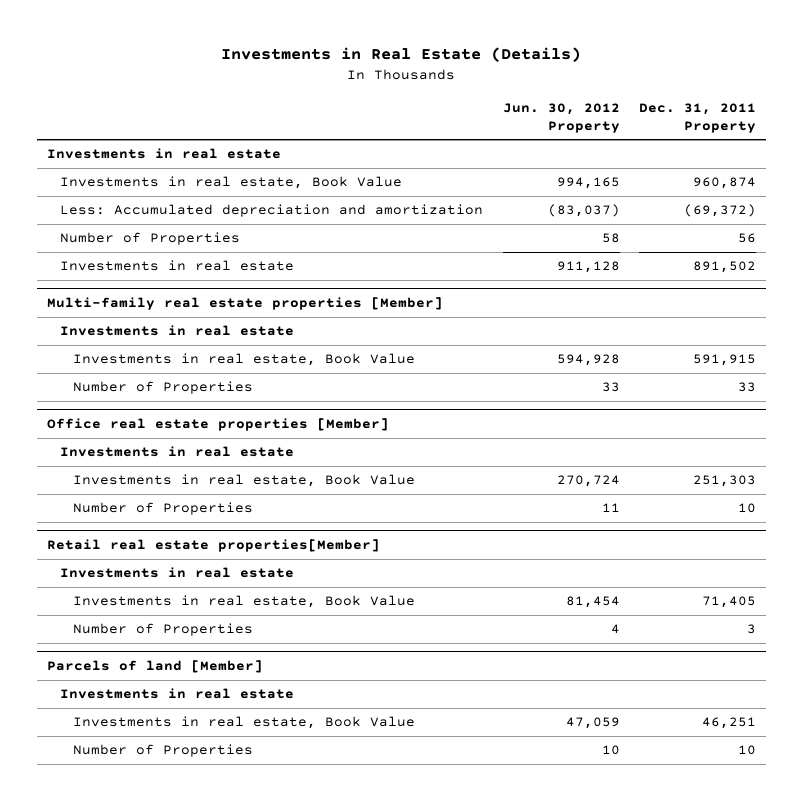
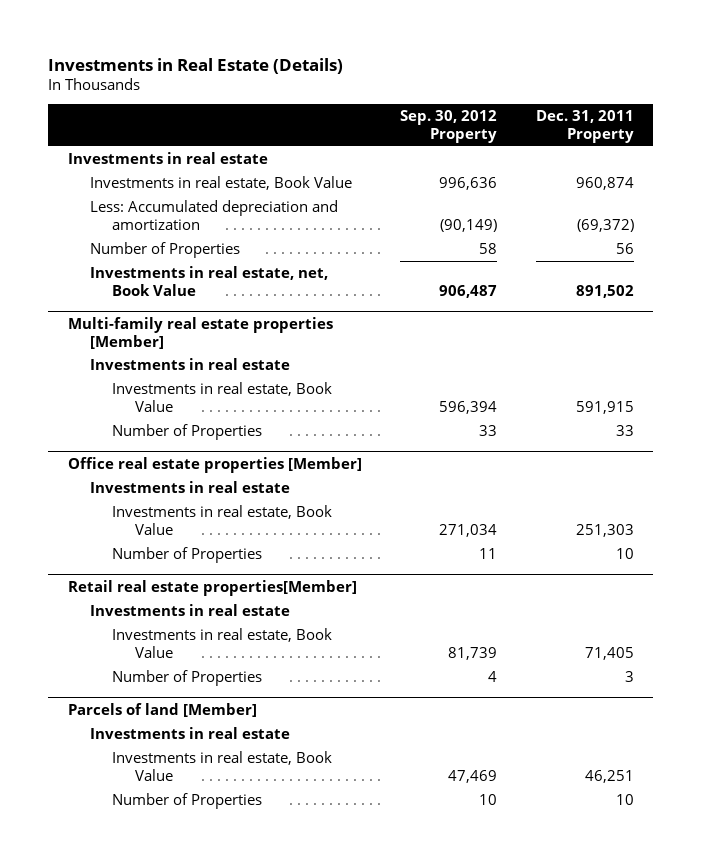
[502,102,620,133] Jun. 30, 2012 Property -> none
none -> [400,110,498,143] Sep. 30, 2012 Property
[60,260,295,272] Investments in real estate -> [89,265,328,296] Investments in real estate, net, Book Value

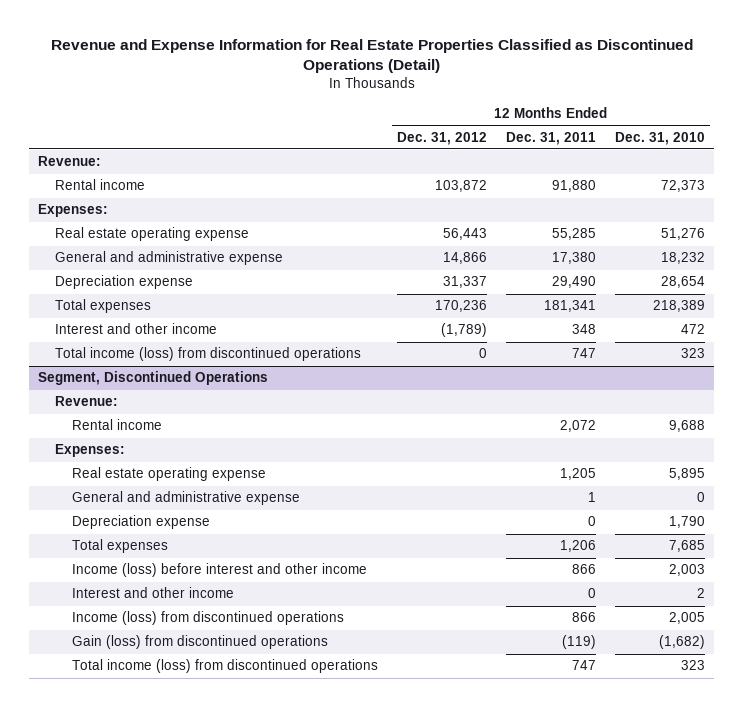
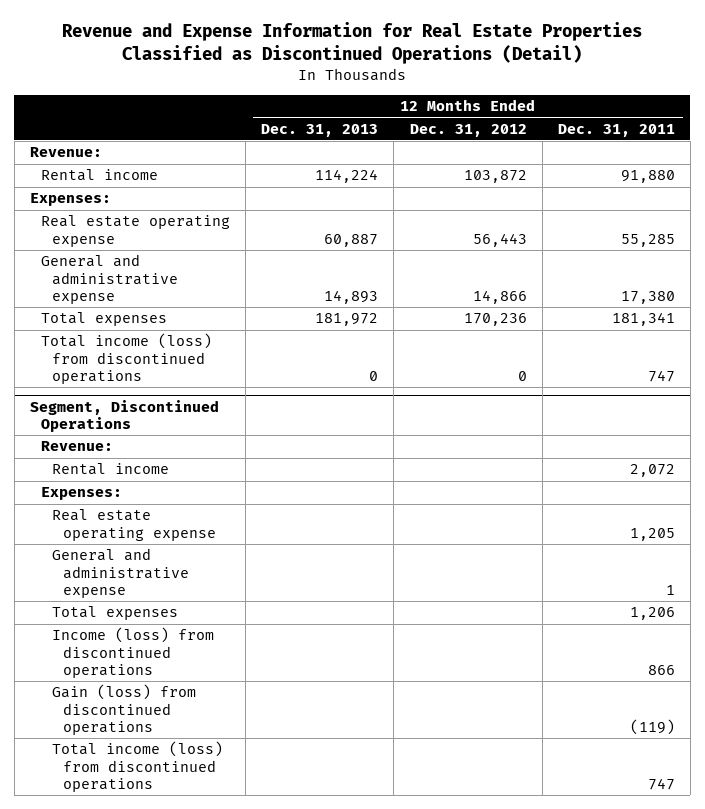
[614,131,705,145] Dec. 31, 2010 -> none
none -> [261,123,379,137] Dec. 31, 2013
[55,275,194,290] Depreciation expense -> none
[55,323,218,335] Interest and other income -> none
[71,515,210,530] Depreciation expense -> none
[71,563,367,578] Income (loss) before interest and other income -> none
[71,587,234,599] Interest and other income -> none

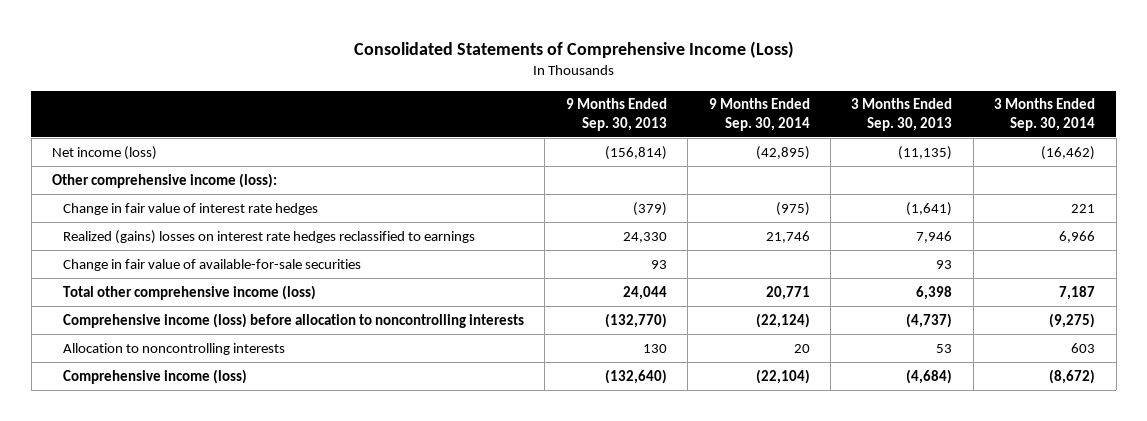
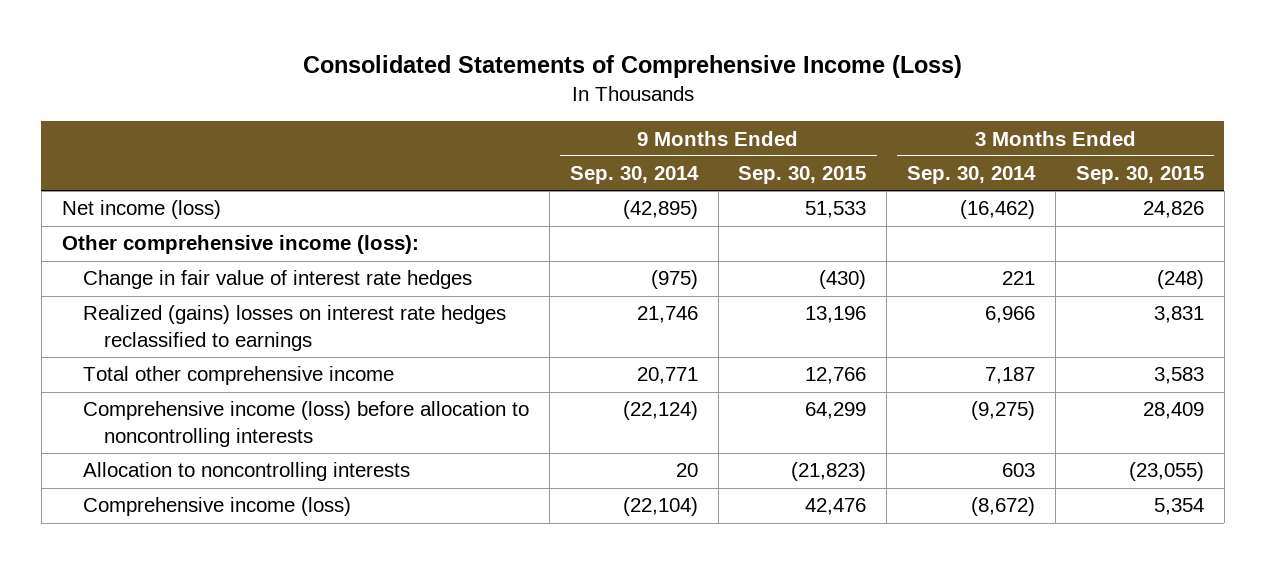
[565,98,667,131] 9 Months Ended Sep. 30, 2013 -> none
[851,98,953,131] 3 Months Ended Sep. 30, 2013 -> none
none -> [738,166,867,185] Sep. 30, 2015
none -> [1076,166,1205,185] Sep. 30, 2015
[62,258,361,271] Change in fair value of available-for-sale securities -> none
[62,284,316,300] Total other comprehensive income (loss) -> [82,366,394,386] Total other comprehensive income

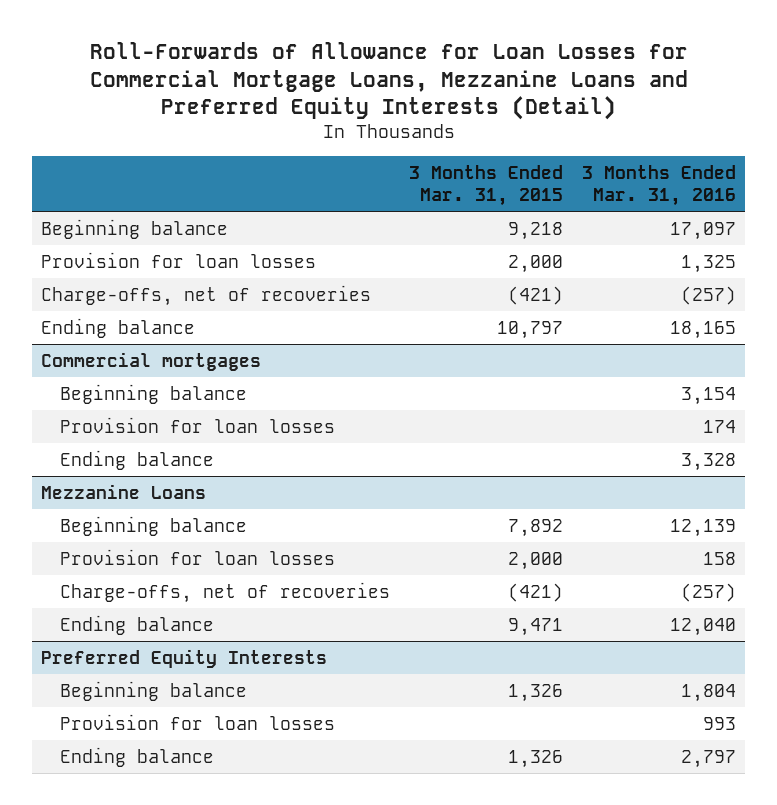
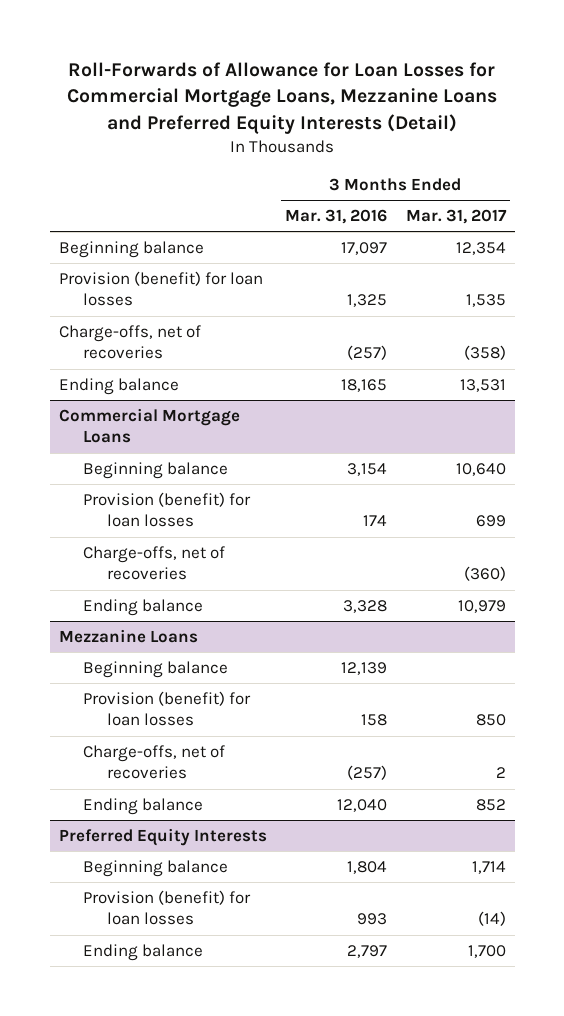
[409,164,564,206] 3 Months Ended Mar. 31, 2015 -> none
none -> [405,209,507,225] Mar. 31, 2017
[41,251,317,268] Provision for loan losses -> [58,271,263,307] Provision (benefit) for loan losses
[41,351,262,371] Commercial mortgages -> none
none -> [58,408,240,444] Commercial Mortgage Loans
[60,416,336,433] Provision for loan losses -> [83,492,252,528] Provision (benefit) for loan losses
none -> [83,546,226,581] Charge-offs, net of recoveries
[60,548,336,565] Provision for loan losses -> [83,691,252,727] Provision (benefit) for loan losses
[60,713,336,730] Provision for loan losses -> [83,890,252,926] Provision (benefit) for loan losses

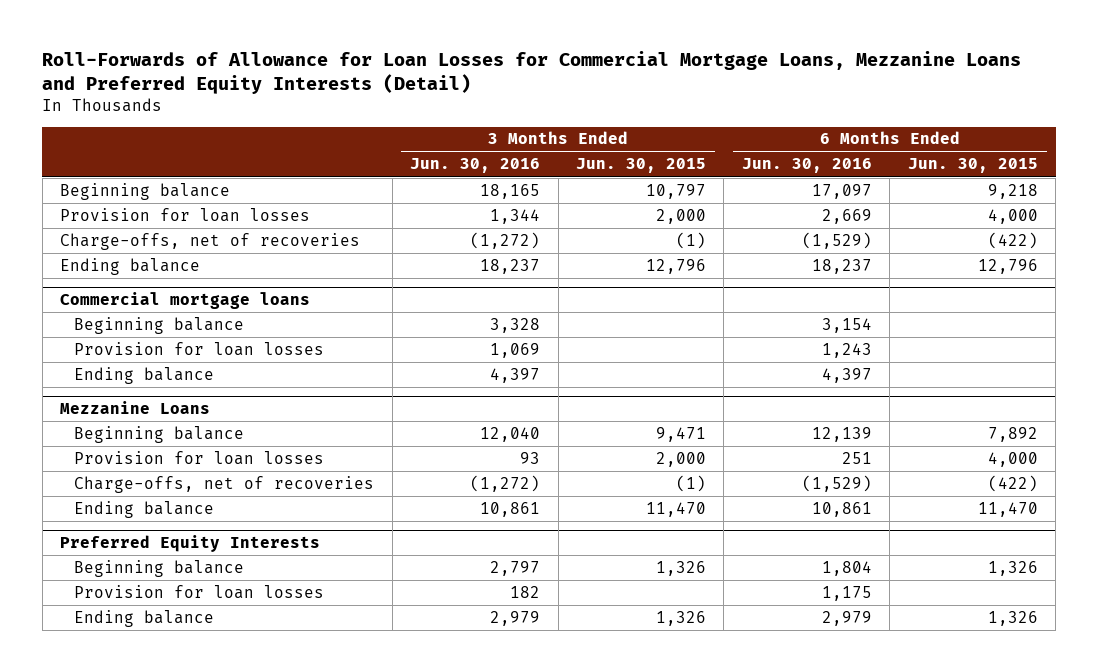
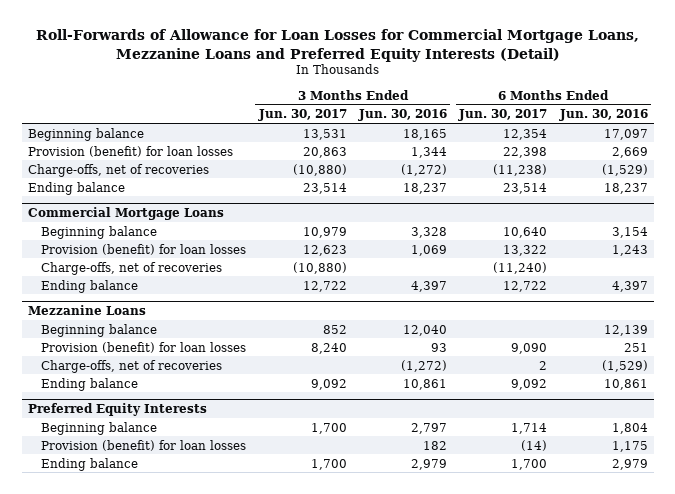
[575,158,706,174] Jun. 30, 2015 -> none
[907,158,1038,174] Jun. 30, 2015 -> none
none -> [257,109,347,122] Jun. 30, 2017
none -> [458,109,548,122] Jun. 30, 2017
[59,207,310,222] Provision for loan losses -> [27,145,233,157] Provision (benefit) for loan losses
[59,292,310,310] Commercial mortgage loans -> [27,206,224,220] Commercial Mortgage Loans
[74,341,325,356] Provision for loan losses -> [41,243,247,255] Provision (benefit) for loan losses
none -> [41,261,223,275] Charge-offs, net of recoveries
[74,450,325,465] Provision for loan losses -> [41,341,247,353] Provision (benefit) for loan losses
[74,584,325,599] Provision for loan losses -> [41,439,247,451] Provision (benefit) for loan losses

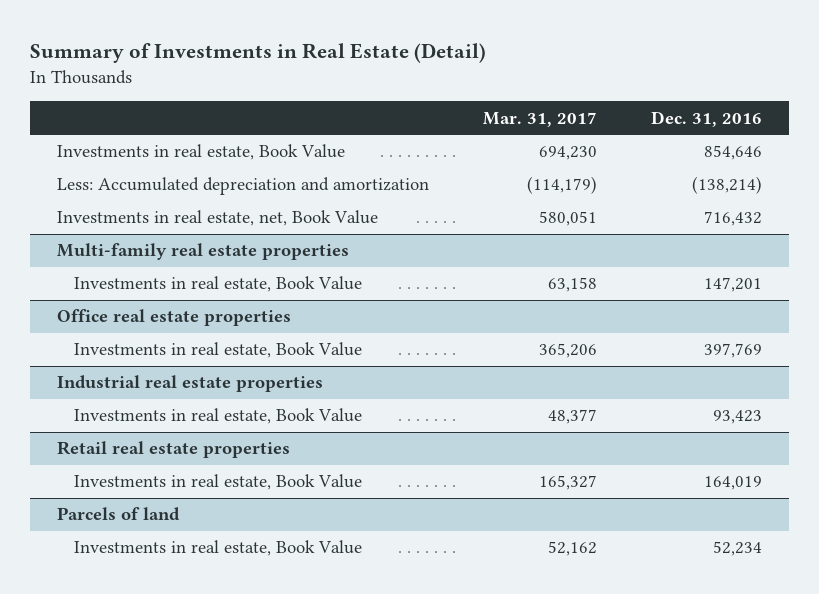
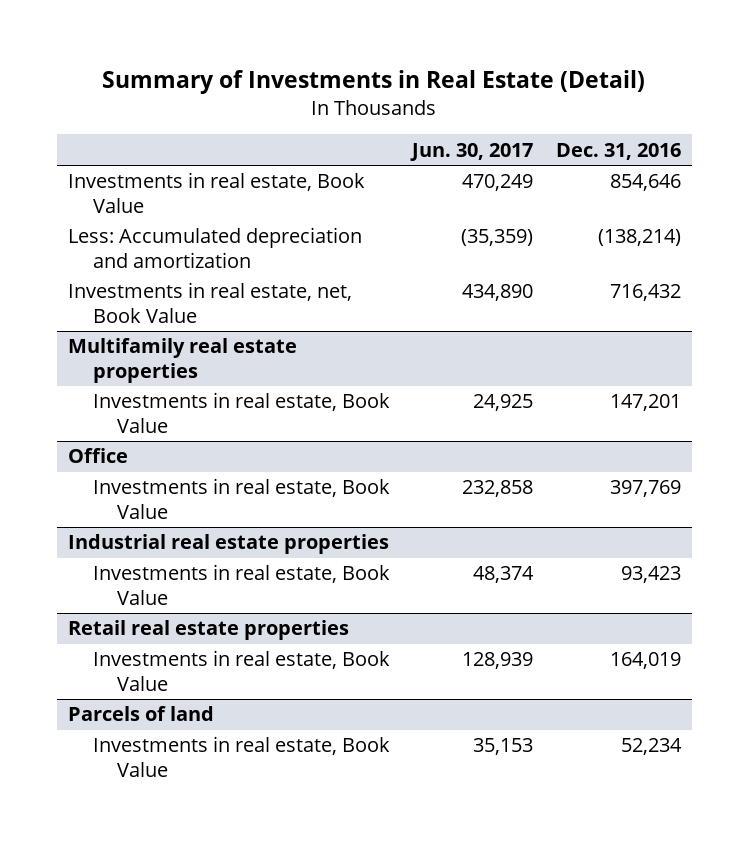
[483,111,598,127] Mar. 31, 2017 -> none
none -> [410,142,534,161] Jun. 30, 2017
[56,243,349,261] Multi-family real estate properties -> [68,338,298,384] Multifamily real estate properties
[56,309,291,327] Office real estate properties -> [68,448,129,464] Office

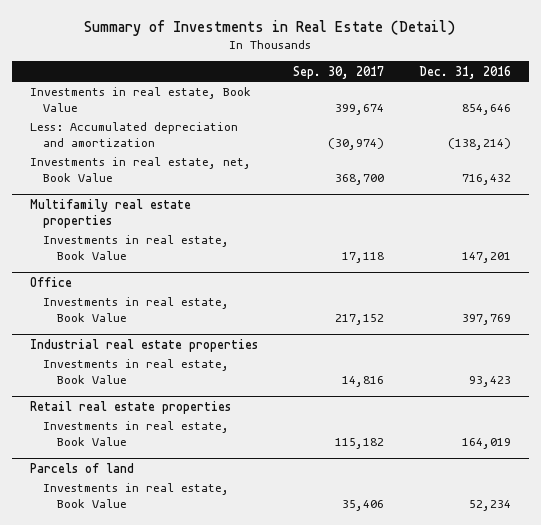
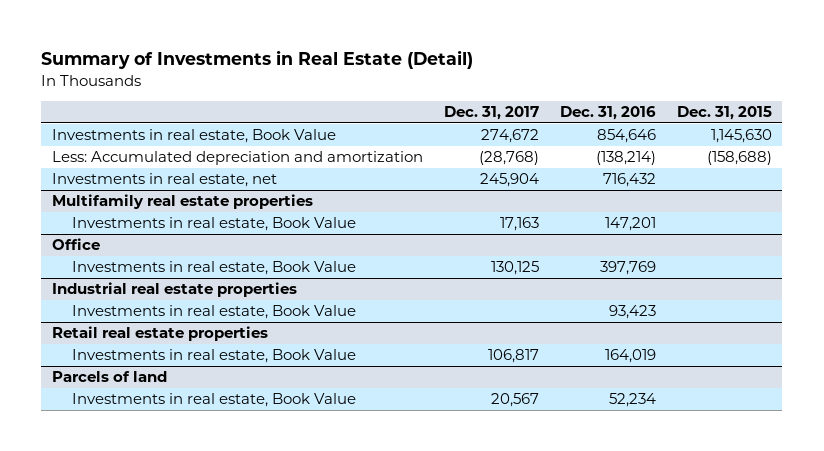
[292,65,384,79] Sep. 30, 2017 -> none
none -> [443,106,539,121] Dec. 31, 2017
none -> [676,106,772,121] Dec. 31, 2015
[29,157,251,182] Investments in real estate, net, Book Value -> [51,173,277,188] Investments in real estate, net

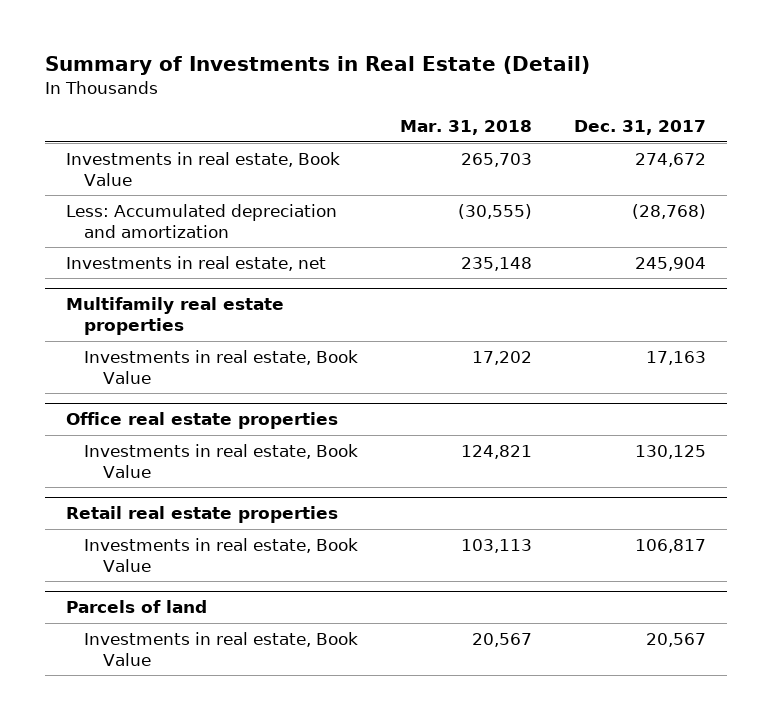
[559,106,656,121] Dec. 31, 2016 -> none
[676,106,772,121] Dec. 31, 2015 -> none
none -> [400,120,533,136] Mar. 31, 2018
[51,238,100,251] Office -> [66,412,339,430] Office real estate properties
[51,282,297,298] Industrial real estate properties -> none
[72,305,357,320] Investments in real estate, Book Value -> none

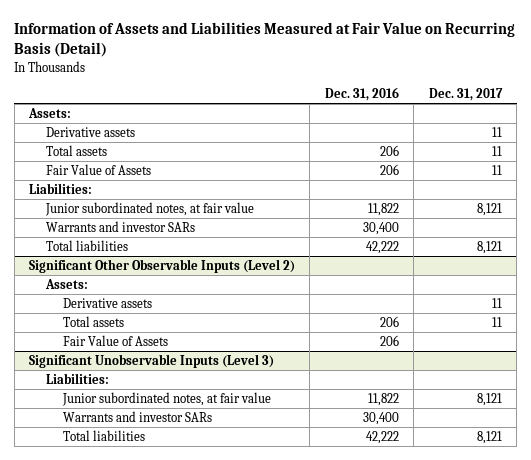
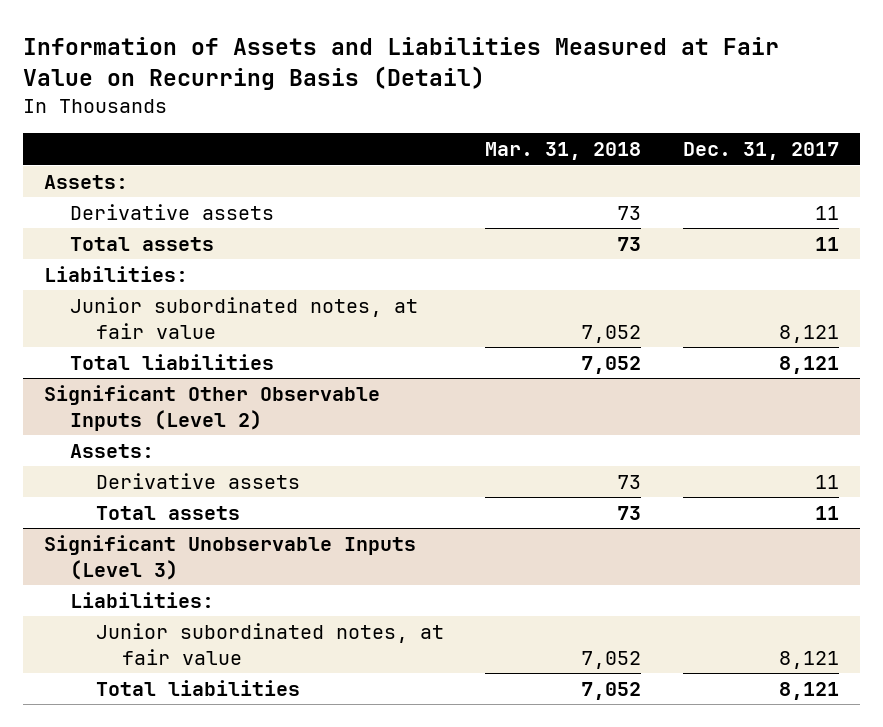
[324,87,399,102] Dec. 31, 2016 -> none
none -> [485,142,642,161] Mar. 31, 2018
[45,163,151,175] Fair Value of Assets -> none
[45,220,195,232] Warrants and investor SARs -> none
[62,334,168,346] Fair Value of Assets -> none
[62,410,212,422] Warrants and investor SARs -> none

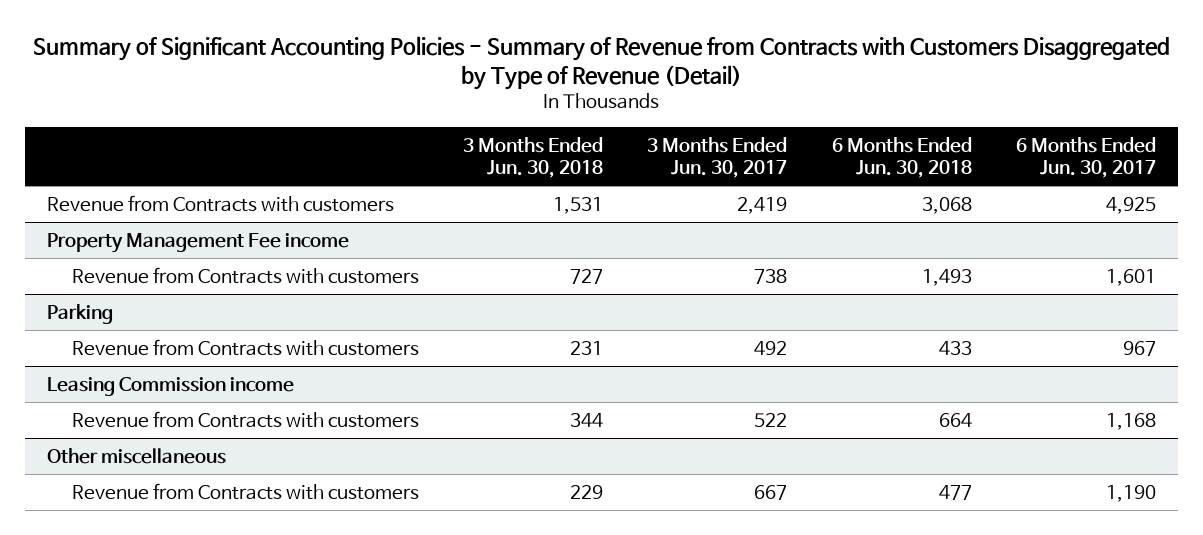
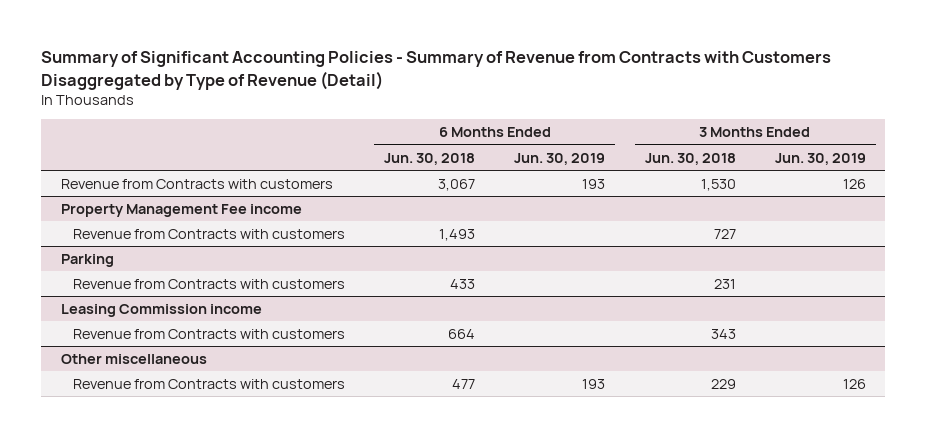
[647,136,788,178] 3 Months Ended Jun. 30, 2017 -> none
[1015,136,1156,178] 6 Months Ended Jun. 30, 2017 -> none
none -> [514,152,606,165] Jun. 30, 2019
none -> [774,152,866,165] Jun. 30, 2019
[553,196,604,214] 1,531 -> [700,178,736,191] 1,530
[921,196,972,214] 3,068 -> [438,178,476,191] 3,067
[570,412,604,427] 344 -> [710,328,736,339] 343

